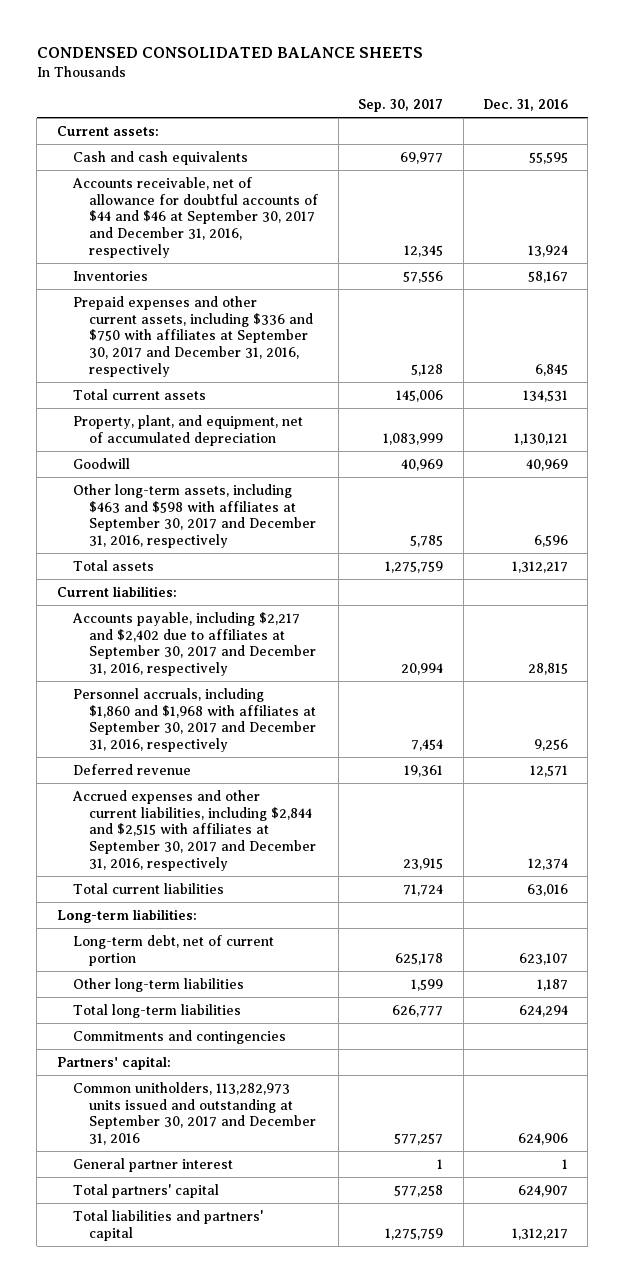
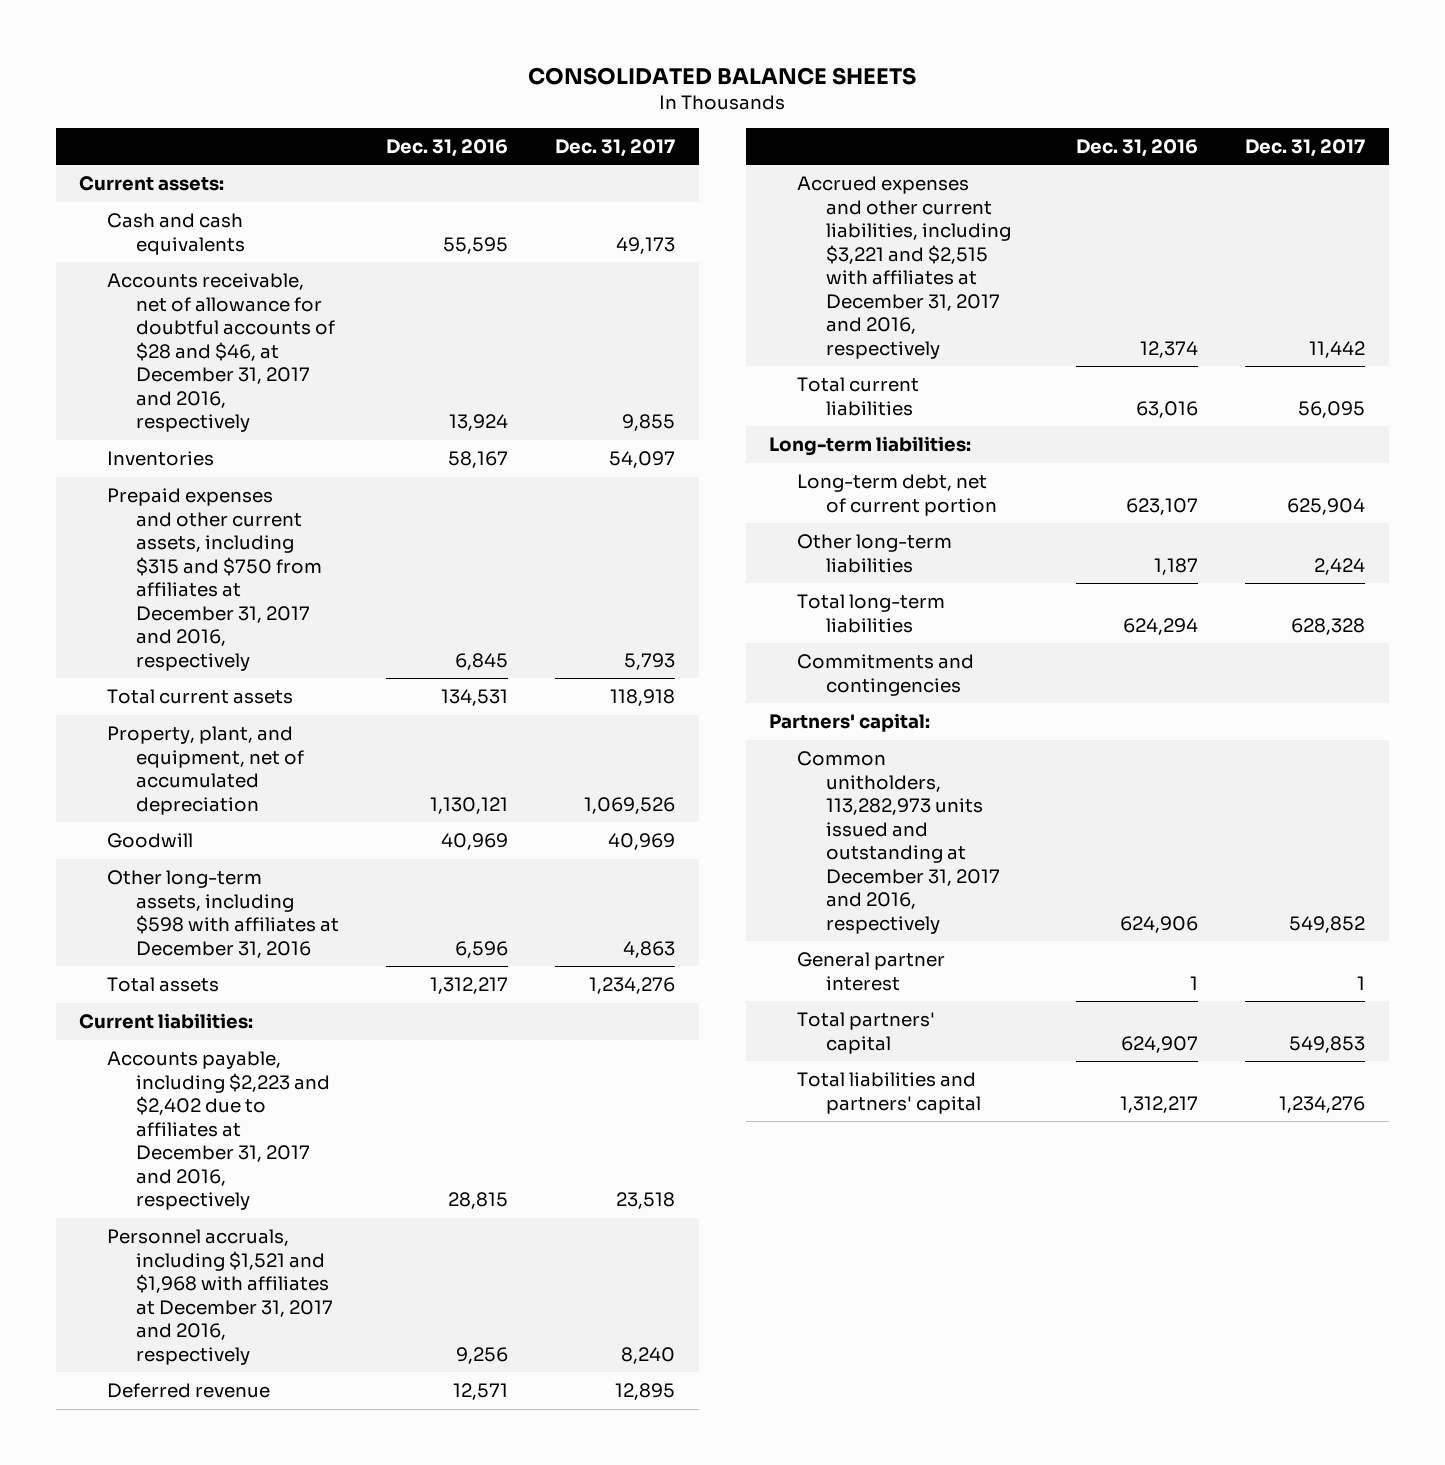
[36,47,423,59] CONDENSED CONSOLIDATED BALANCE SHEETS -> [528,67,917,86] CONSOLIDATED BALANCE SHEETS
[358,98,444,112] Sep. 30, 2017 -> none
none -> [555,138,676,157] Dec. 31, 2017
[72,176,319,259] Accounts receivable, net of allowance for doubtful accounts of $44 and $46 at September 30, 2017 and December 31, 2016, respectively -> [107,273,335,433] Accounts receivable, net of allowance for doubtful accounts of $28 and $46, at December 31, 2017 and 2016, respectively
[73,295,314,378] Prepaid expenses and other current assets, including $336 and $750 with affiliates at September 30, 2017 and December 31, 2016, respectively -> [107,488,322,671] Prepaid expenses and other current assets, including $315 and $750 from affiliates at December 31, 2017 and 2016, respectively
[73,483,317,549] Other long-term assets, including $463 and $598 with affiliates at September 30, 2017 and December 31, 2016, respectively -> [107,870,339,958] Other long-term assets, including $598 with affiliates at December 31, 2016
[72,611,317,677] Accounts payable, including $2,217 and $2,402 due to affiliates at September 30, 2017 and December 31, 2016, respectively -> [107,1051,330,1211] Accounts payable, including $2,223 and $2,402 due to affiliates at December 31, 2017 and 2016, respectively
[73,687,317,753] Personnel accruals, including $1,860 and $1,968 with affiliates at September 30, 2017 and December 31, 2016, respectively -> [107,1229,333,1365] Personnel accruals, including $1,521 and $1,968 with affiliates at December 31, 2017 and 2016, respectively
[72,789,317,872] Accrued expenses and other current liabilities, including $2,844 and $2,515 with affiliates at September 30, 2017 and December 31, 2016, respectively -> [797,176,1011,359] Accrued expenses and other current liabilities, including $3,221 and $2,515 with affiliates at December 31, 2017 and 2016, respectively
[73,1081,317,1146] Common unitholders, 113,282,973 units issued and outstanding at September 30, 2017 and December 31, 2016 -> [797,751,1000,934] Common unitholders, 113,282,973 units issued and outstanding at December 31, 2017 and 2016, respectively

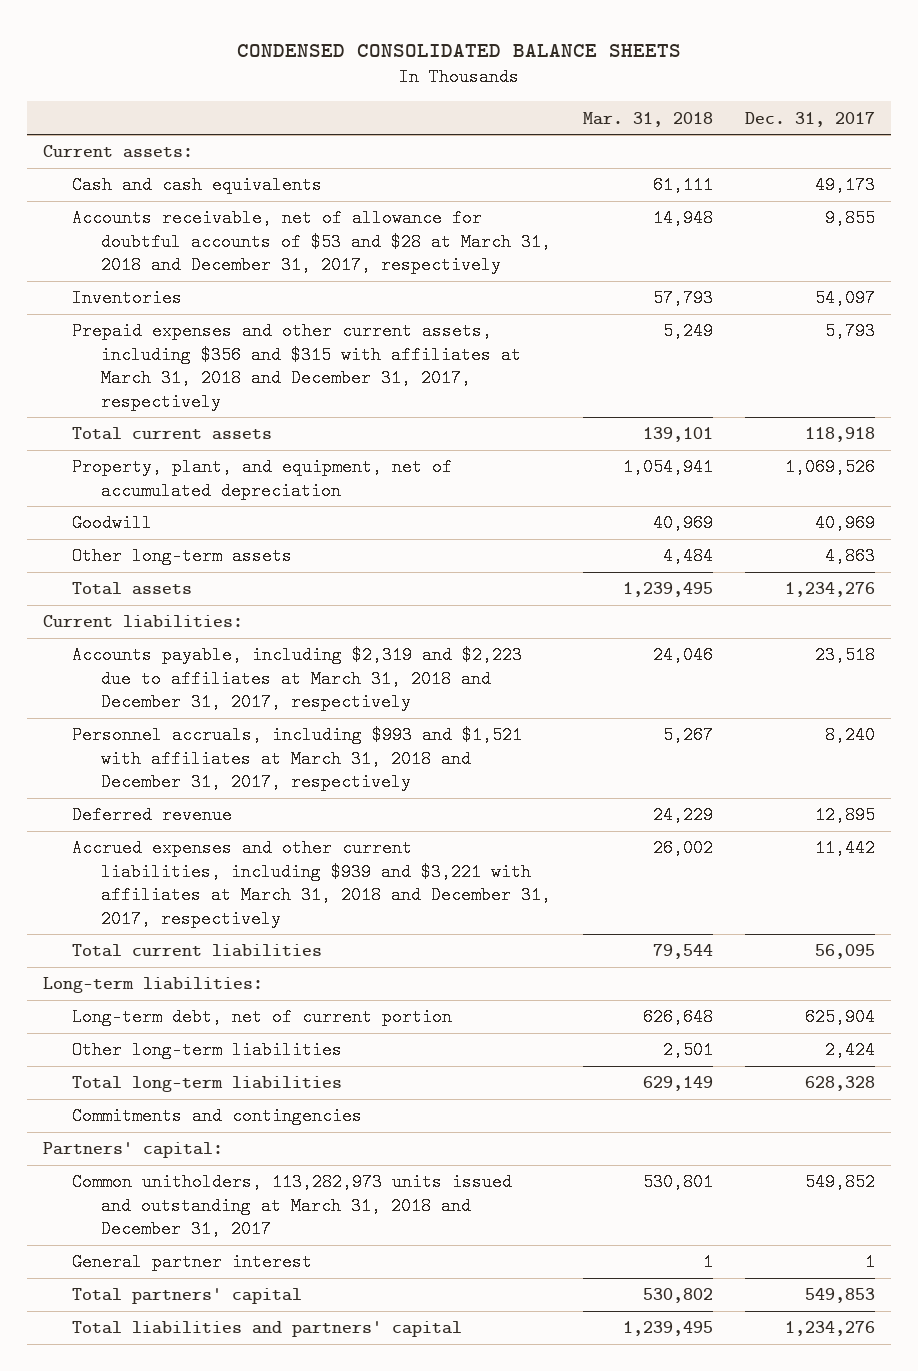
[528,67,917,86] CONSOLIDATED BALANCE SHEETS -> [237,43,682,57] CONDENSED CONSOLIDATED BALANCE SHEETS
[386,138,509,157] Dec. 31, 2016 -> none
none -> [583,111,714,127] Mar. 31, 2018
[107,273,335,433] Accounts receivable, net of allowance for doubtful accounts of $28 and $46, at December 31, 2017 and 2016, respectively -> [72,209,552,275] Accounts receivable, net of allowance for doubtful accounts of $53 and $28 at March 31, 2018 and December 31, 2017, respectively
[107,488,322,671] Prepaid expenses and other current assets, including $315 and $750 from affiliates at December 31, 2017 and 2016, respectively -> [72,322,522,411] Prepaid expenses and other current assets, including $356 and $315 with affiliates at March 31, 2018 and December 31, 2017, respectively
[107,870,339,958] Other long-term assets, including $598 with affiliates at December 31, 2016 -> [72,547,293,566] Other long-term assets
[107,1051,330,1211] Accounts payable, including $2,223 and $2,402 due to affiliates at December 31, 2017 and 2016, respectively -> [72,646,523,712] Accounts payable, including $2,319 and $2,223 due to affiliates at March 31, 2018 and December 31, 2017, respectively
[107,1229,333,1365] Personnel accruals, including $1,521 and $1,968 with affiliates at December 31, 2017 and 2016, respectively -> [72,726,523,792] Personnel accruals, including $993 and $1,521 with affiliates at March 31, 2018 and December 31, 2017, respectively
[797,176,1011,359] Accrued expenses and other current liabilities, including $3,221 and $2,515 with affiliates at December 31, 2017 and 2016, respectively -> [72,839,552,928] Accrued expenses and other current liabilities, including $939 and $3,221 with affiliates at March 31, 2018 and December 31, 2017, respectively
[797,751,1000,934] Common unitholders, 113,282,973 units issued and outstanding at December 31, 2017 and 2016, respectively -> [72,1173,513,1239] Common unitholders, 113,282,973 units issued and outstanding at March 31, 2018 and December 31, 2017

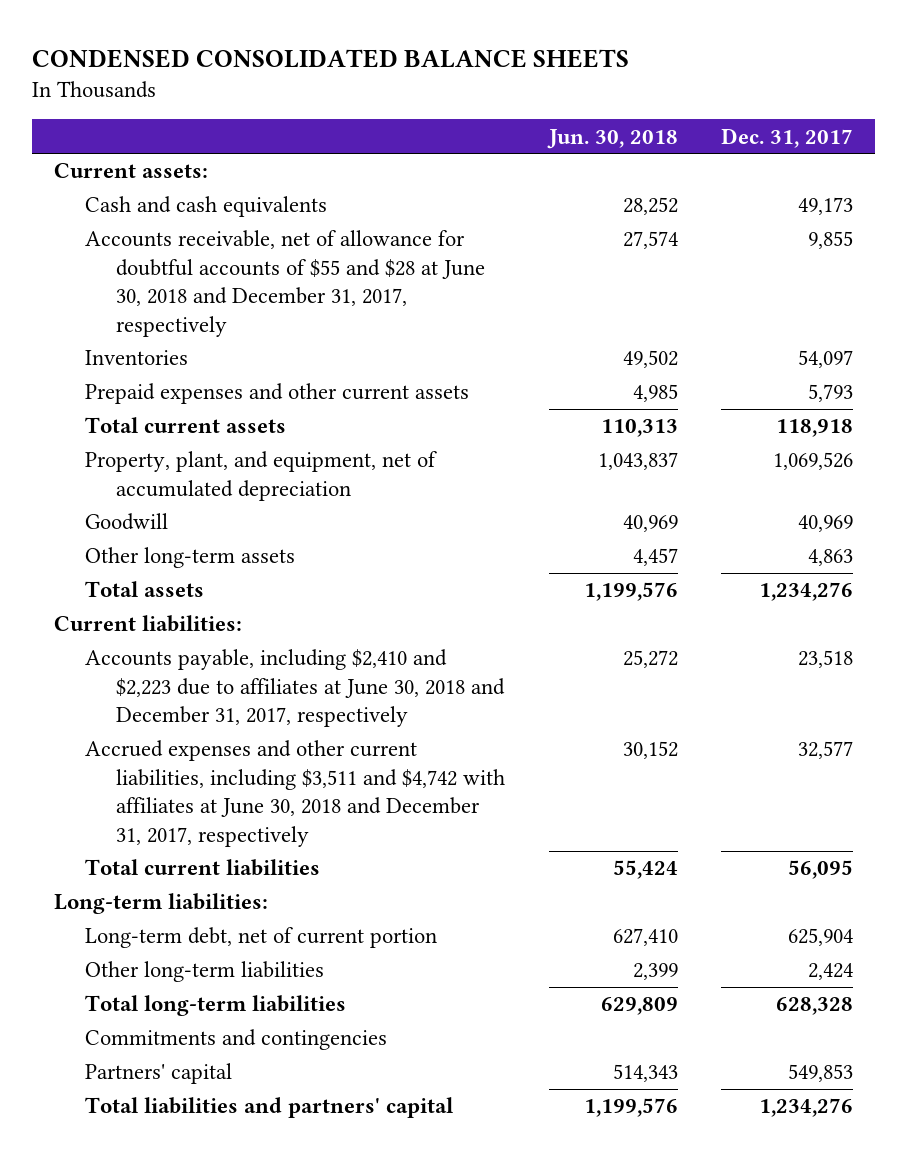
[583,111,714,127] Mar. 31, 2018 -> none
none -> [546,128,678,149] Jun. 30, 2018
[72,209,552,275] Accounts receivable, net of allowance for doubtful accounts of $53 and $28 at March 31, 2018 and December 31, 2017, respectively -> [84,230,486,337] Accounts receivable, net of allowance for doubtful accounts of $55 and $28 at June 30, 2018 and December 31, 2017, respectively
[72,322,522,411] Prepaid expenses and other current assets, including $356 and $315 with affiliates at March 31, 2018 and December 31, 2017, respectively -> [84,383,469,405] Prepaid expenses and other current assets
[72,726,523,792] Personnel accruals, including $993 and $1,521 with affiliates at March 31, 2018 and December 31, 2017, respectively -> none
[72,806,233,825] Deferred revenue -> none
[72,646,523,712] Accounts payable, including $2,319 and $2,223 due to affiliates at March 31, 2018 and December 31, 2017, respectively -> [84,649,506,728] Accounts payable, including $2,410 and $2,223 due to affiliates at June 30, 2018 and December 31, 2017, respectively
[72,839,552,928] Accrued expenses and other current liabilities, including $939 and $3,221 with affiliates at March 31, 2018 and December 31, 2017, respectively -> [84,740,506,847] Accrued expenses and other current liabilities, including $3,511 and $4,742 with affiliates at June 30, 2018 and December 31, 2017, respectively
[814,839,875,858] 11,442 -> [798,741,854,760] 32,577
[43,1142,224,1159] Partners' capital: -> none
[72,1173,513,1239] Common unitholders, 113,282,973 units issued and outstanding at March 31, 2018 and December 31, 2017 -> none
[72,1253,313,1272] General partner interest -> none
[72,1288,303,1305] Total partners' capital -> [84,1063,232,1085] Partners' capital

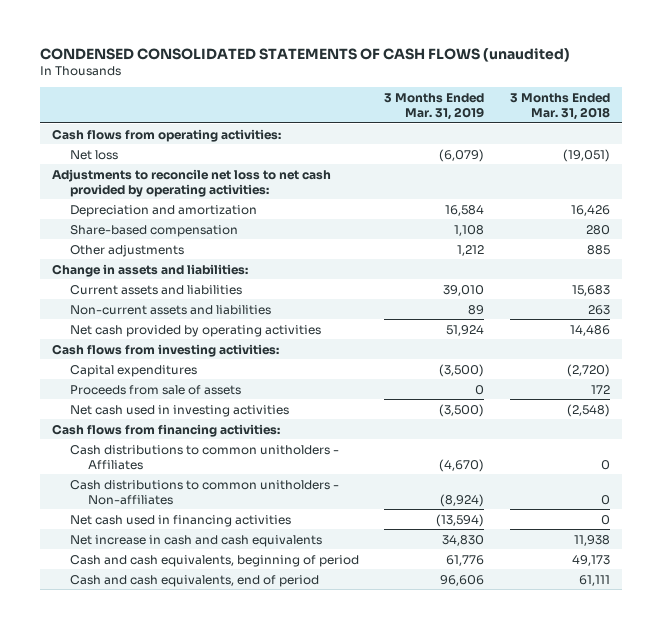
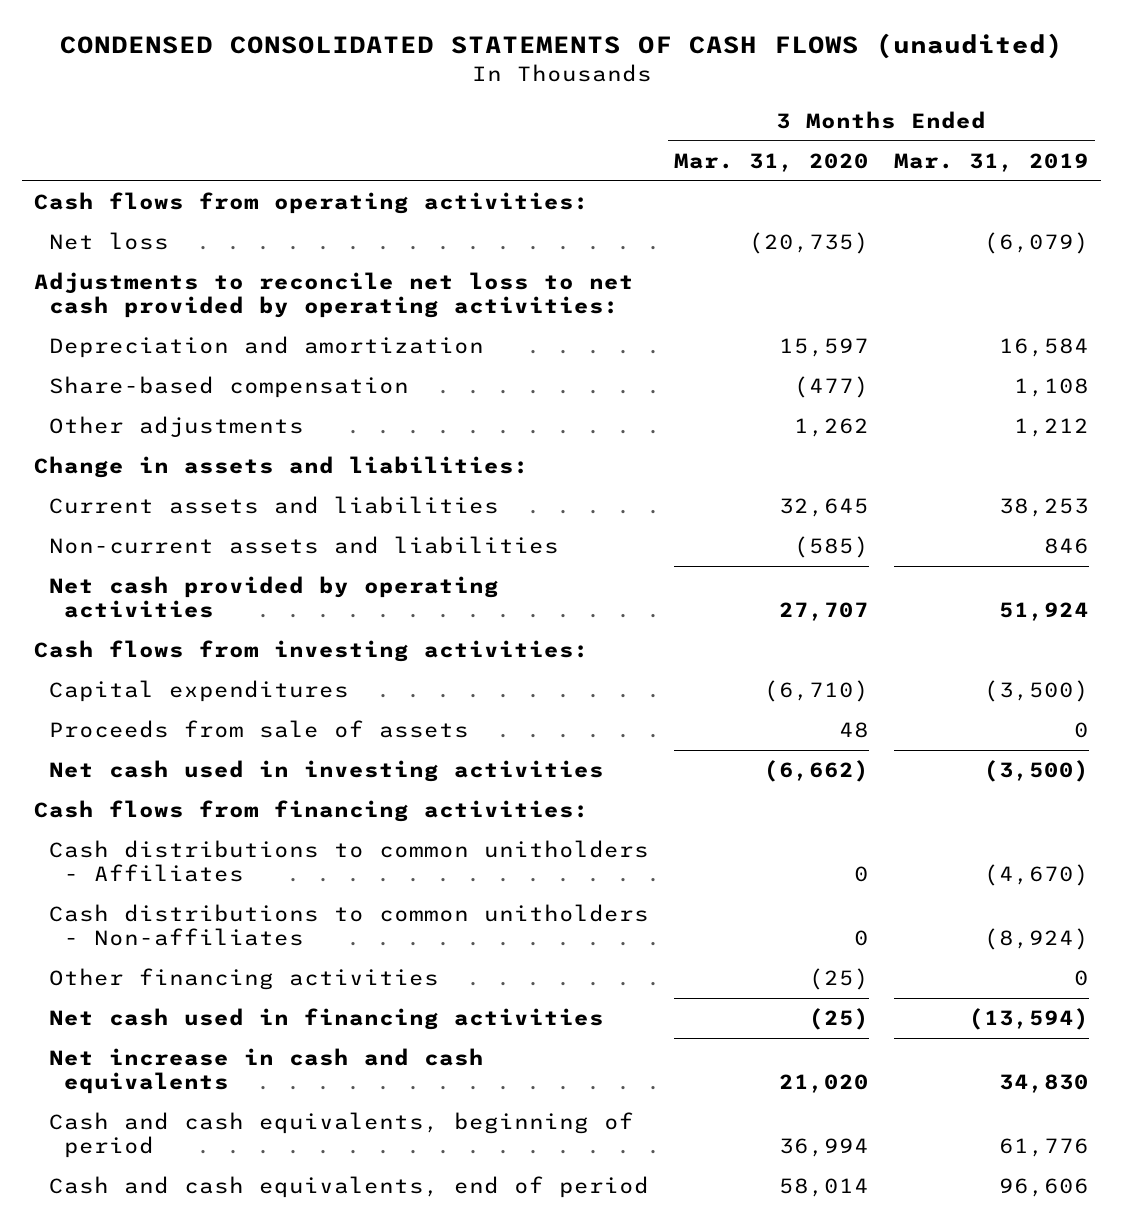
[509,93,610,120] 3 Months Ended Mar. 31, 2018 -> none
none -> [673,153,869,173] Mar. 31, 2020
[443,284,485,296] 39,010 -> [998,498,1089,518] 38,253
[468,304,485,315] 89 -> [1043,538,1089,555] 846
none -> [48,968,439,991] Other financing activities

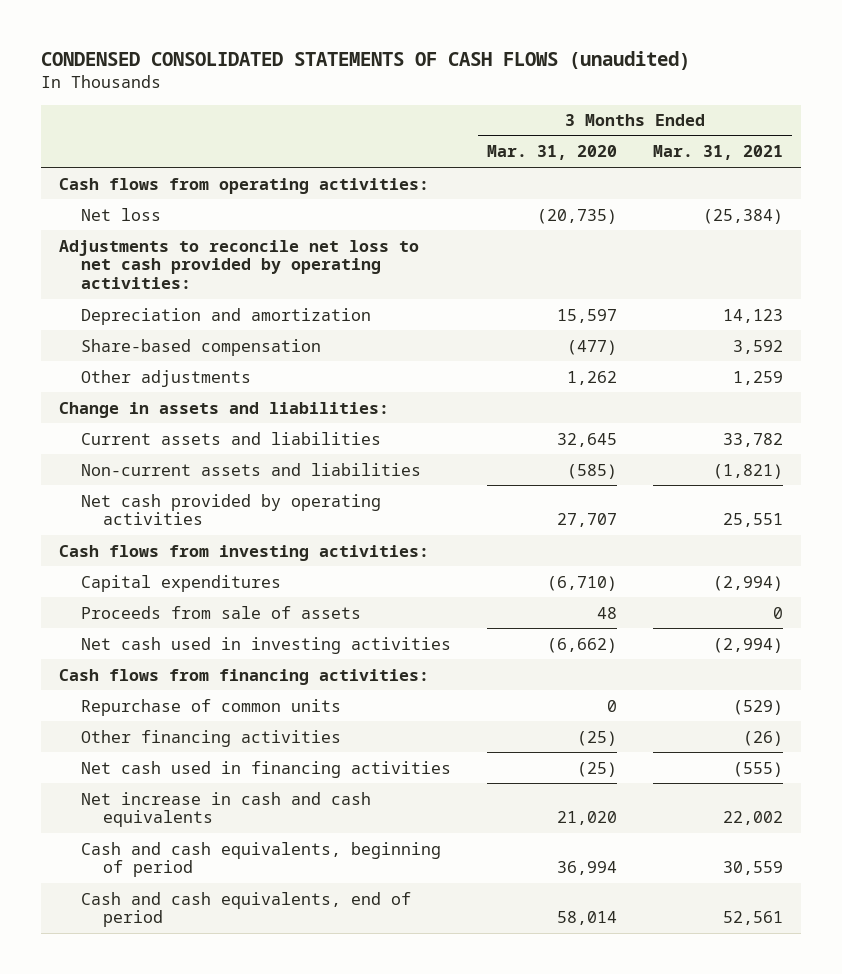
[893,153,1089,173] Mar. 31, 2019 -> none
none -> [652,145,783,161] Mar. 31, 2021
[48,840,649,882] Cash distributions to common unitholders - Affiliates -> none
[48,904,649,946] Cash distributions to common unitholders - Non-affiliates -> none
none -> [80,698,341,716] Repurchase of common units

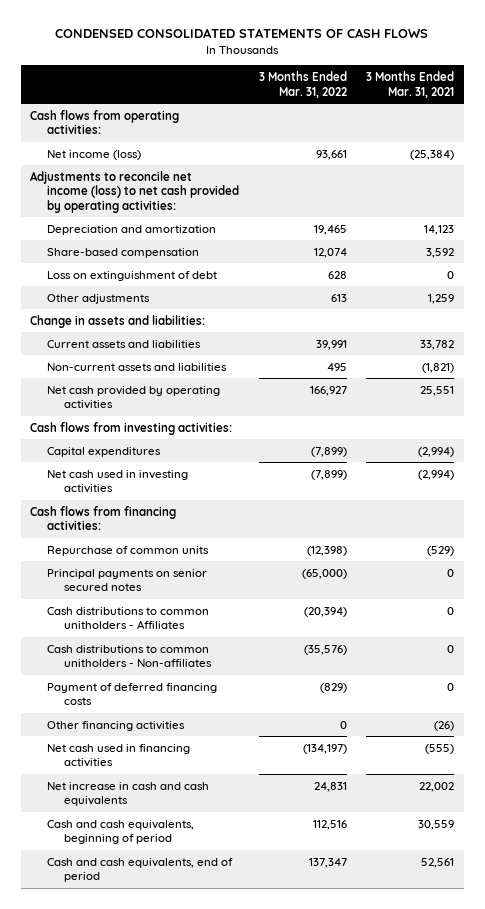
[40,51,690,71] CONDENSED CONSOLIDATED STATEMENTS OF CASH FLOWS (unaudited) -> [55,28,429,39] CONDENSED CONSOLIDATED STATEMENTS OF CASH FLOWS
[486,145,617,161] Mar. 31, 2020 -> none
none -> [258,71,347,98] 3 Months Ended Mar. 31, 2022
[80,207,161,221] Net loss -> [47,149,142,160] Net income (loss)
[58,239,419,290] Adjustments to reconcile net loss to net cash provided by operating activities: -> [30,170,240,213] Adjustments to reconcile net income (loss) to net cash provided by operating activities:
none -> [47,270,218,281] Loss on extinguishment of debt
[80,605,361,619] Proceeds from sale of assets -> none
none -> [47,568,208,592] Principal payments on senior secured notes
none -> [47,606,210,630] Cash distributions to common unitholders - Affiliates
none -> [47,644,213,668] Cash distributions to common unitholders - Non-affiliates
none -> [47,682,218,706] Payment of deferred financing costs

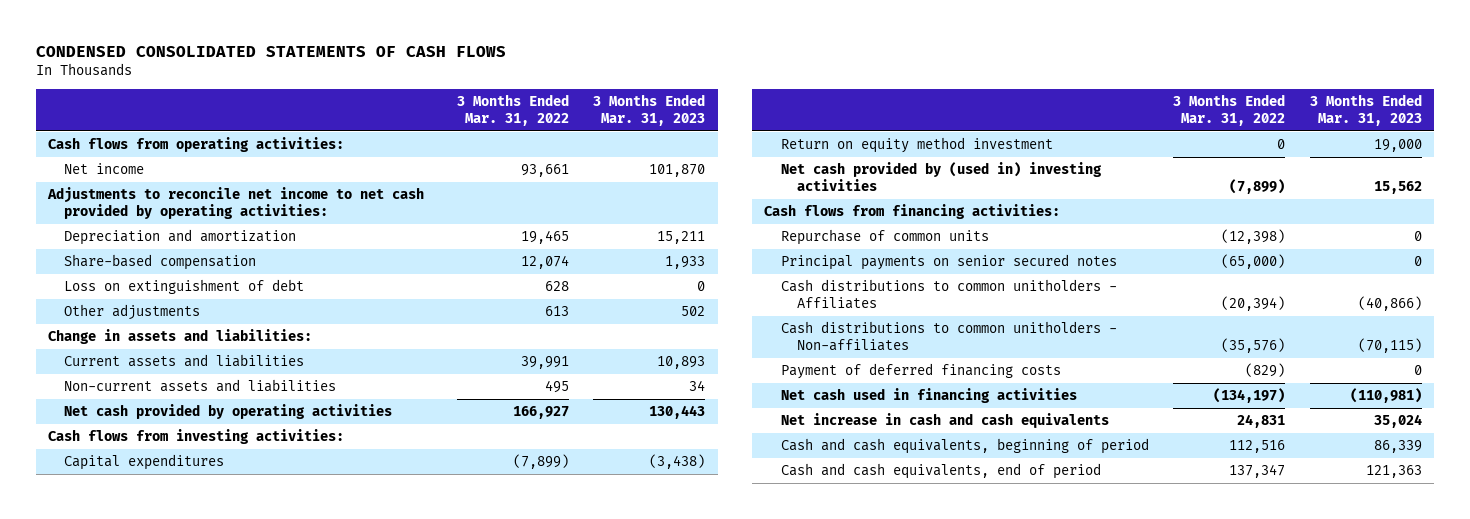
[366,71,455,98] 3 Months Ended Mar. 31, 2021 -> none
none -> [593,94,706,126] 3 Months Ended Mar. 31, 2023
[47,149,142,160] Net income (loss) -> [64,163,145,175] Net income
[30,170,240,213] Adjustments to reconcile net income (loss) to net cash provided by operating activities: -> [46,187,424,220] Adjustments to reconcile net income to net cash provided by operating activities:
none -> [780,137,1053,154] Return on equity method investment
[47,469,189,494] Net cash used in investing activities -> [780,162,1102,192] Net cash provided by (used in) investing activities
[47,720,186,731] Other financing activities -> none

